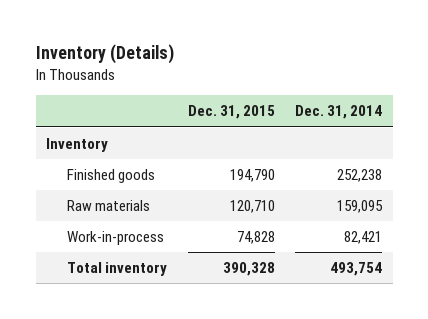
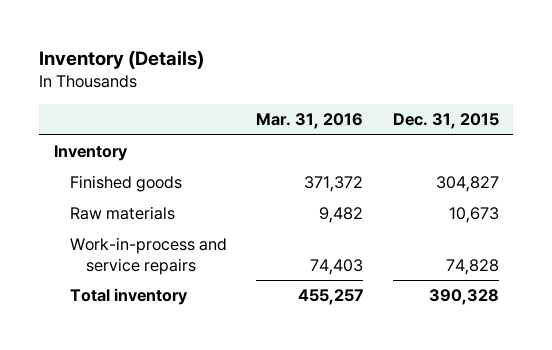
[295,105,383,120] Dec. 31, 2014 -> none
none -> [256,113,364,130] Mar. 31, 2016
[229,169,275,183] 194,790 -> [435,176,499,193] 304,827
[229,200,275,214] 120,710 -> [448,207,499,224] 10,673
[66,231,164,246] Work-in-process -> [69,237,227,275] Work-in-process and service repairs

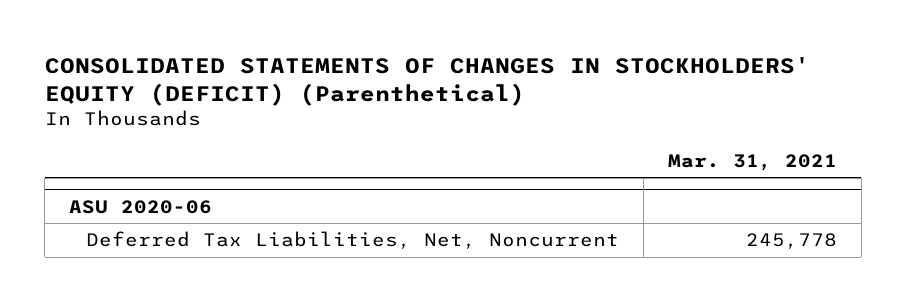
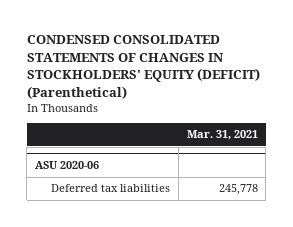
[44,56,810,106] CONSOLIDATED STATEMENTS OF CHANGES IN STOCKHOLDERS' EQUITY (DEFICIT) (Parenthetical) -> [26,35,260,99] CONDENSED CONSOLIDATED STATEMENTS OF CHANGES IN STOCKHOLDERS' EQUITY (DEFICIT) (Parenthetical)
[86,231,620,250] Deferred Tax Liabilities, Net, Noncurrent -> [50,184,170,193] Deferred tax liabilities

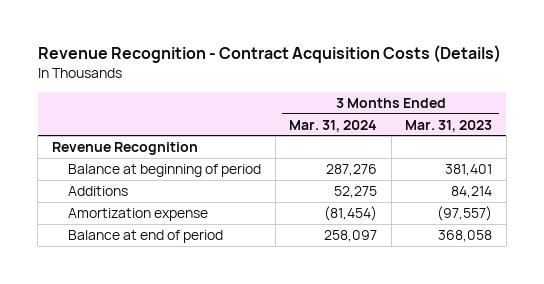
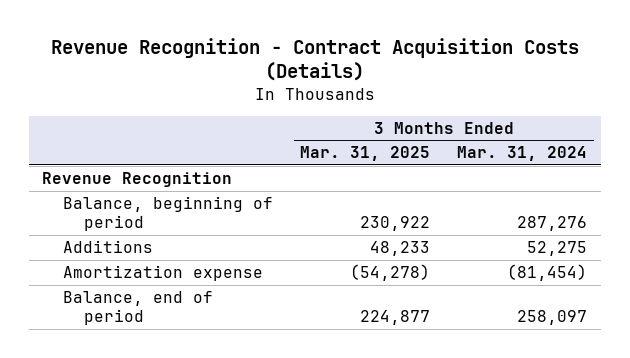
[405,119,493,132] Mar. 31, 2023 -> none
none -> [300,146,431,162] Mar. 31, 2025
[68,163,262,177] Balance at beginning of period -> [63,196,274,232] Balance, beginning of period
[68,229,224,243] Balance at end of period -> [63,291,214,326] Balance, end of period

